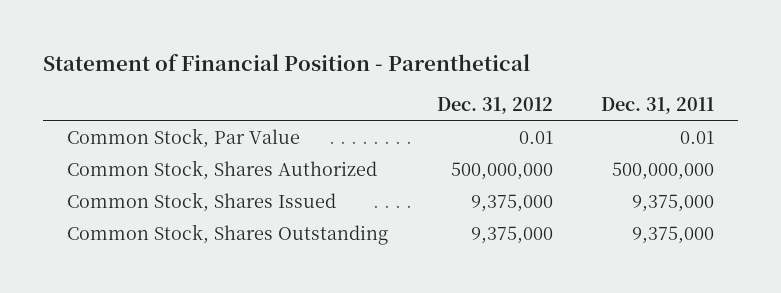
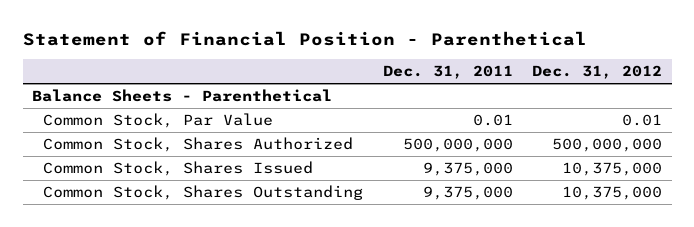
none -> [32,89,333,103] Balance Sheets - Parenthetical
[470,194,553,213] 9,375,000 -> [562,162,663,177] 10,375,000
[470,226,553,245] 9,375,000 -> [562,186,663,201] 10,375,000

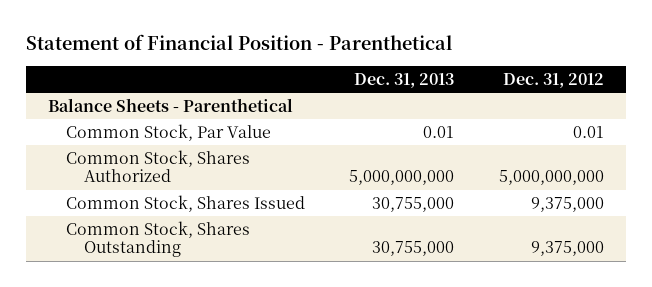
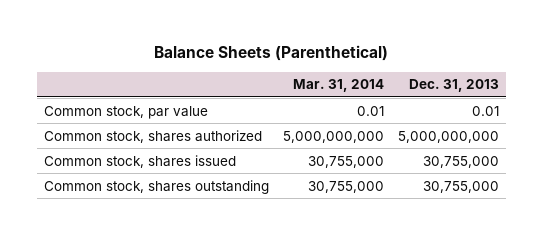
[25,34,452,51] Statement of Financial Position - Parenthetical -> [154,44,389,61] Balance Sheets (Parenthetical)
[502,73,604,89] Dec. 31, 2012 -> none
none -> [292,79,384,93] Mar. 31, 2014
[47,97,293,112] Balance Sheets - Parenthetical -> none
[66,123,272,141] Common Stock, Par Value -> [43,105,208,119] Common stock, par value
[66,149,251,183] Common Stock, Shares Authorized -> [43,129,262,143] Common stock, shares authorized
[66,194,306,212] Common Stock, Shares Issued -> [43,154,236,168] Common stock, shares issued
[66,220,251,258] Common Stock, Shares Outstanding -> [43,179,269,194] Common stock, shares outstanding

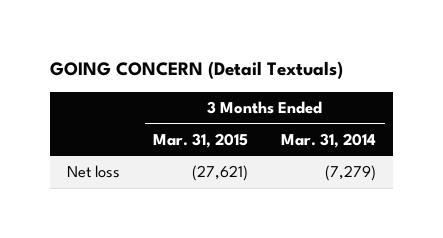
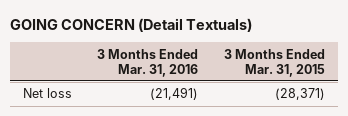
[281,132,377,148] Mar. 31, 2014 -> none
none -> [97,48,199,77] 3 Months Ended Mar. 31, 2016
[191,165,248,182] (27,621) -> [275,88,326,101] (28,371)

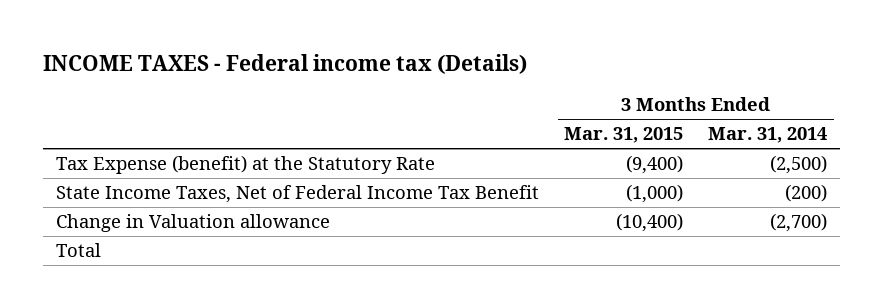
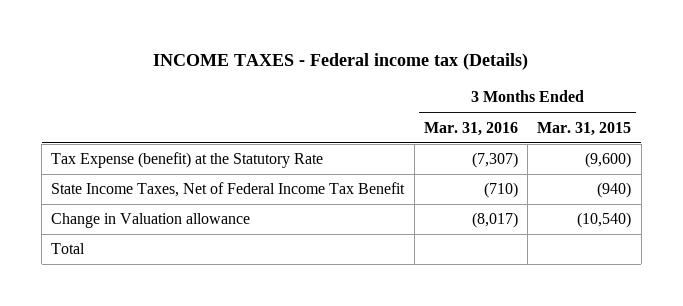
[708,127,828,144] Mar. 31, 2014 -> none
none -> [423,121,518,136] Mar. 31, 2016
[626,155,684,175] (9,400) -> [585,152,632,169] (9,600)
[626,184,684,204] (1,000) -> [597,182,632,199] (940)
[616,213,684,233] (10,400) -> [577,212,632,229] (10,540)

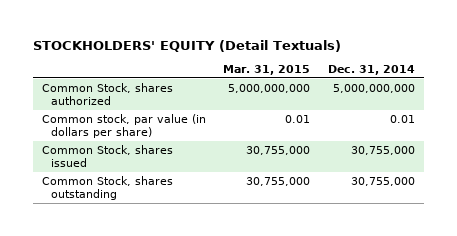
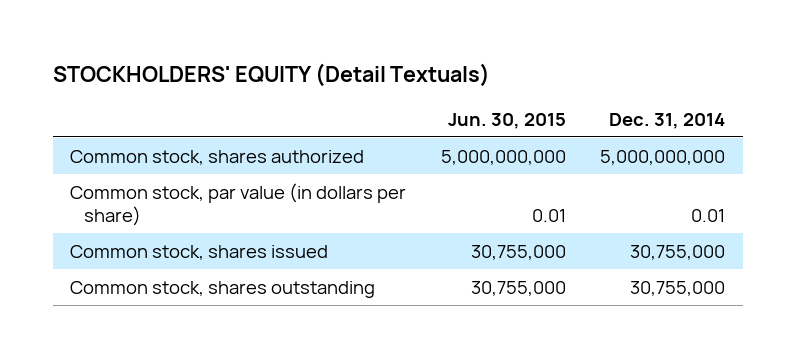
[223,65,311,76] Mar. 31, 2015 -> none
none -> [447,112,566,129] Jun. 30, 2015
[41,82,173,106] Common Stock, shares authorized -> [70,150,365,166] Common stock, shares authorized
[41,144,173,168] Common Stock, shares issued -> [70,245,329,261] Common stock, shares issued
[41,175,173,201] Common Stock, shares outstanding -> [70,281,376,299] Common stock, shares outstanding

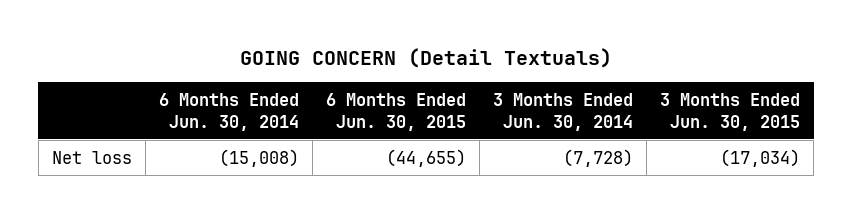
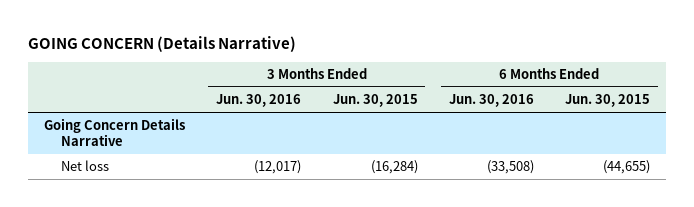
[240,48,613,69] GOING CONCERN (Detail Textuals) -> [28,35,297,52] GOING CONCERN (Details Narrative)
[158,92,299,131] 6 Months Ended Jun. 30, 2014 -> none
[493,92,634,131] 3 Months Ended Jun. 30, 2014 -> none
none -> [216,94,302,108] Jun. 30, 2016
none -> [448,94,534,108] Jun. 30, 2016
none -> [44,118,186,146] Going Concern Details Narrative
[720,148,801,167] (17,034) -> [370,160,418,175] (16,284)

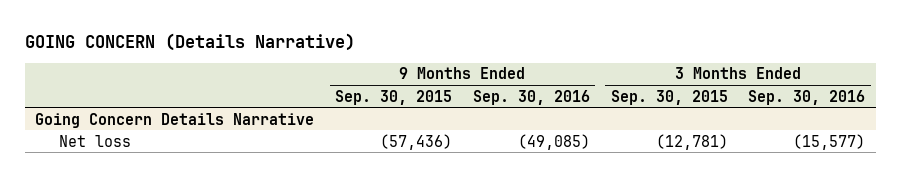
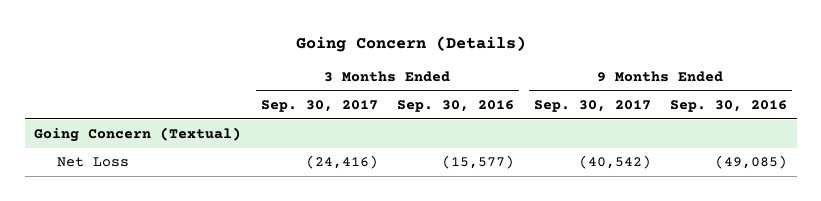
[24,33,355,52] GOING CONCERN (Details Narrative) -> [295,35,526,52] Going Concern (Details)
[335,89,453,105] Sep. 30, 2015 -> none
[610,89,728,105] Sep. 30, 2015 -> none
none -> [260,100,378,113] Sep. 30, 2017
none -> [533,100,651,113] Sep. 30, 2017
[35,112,315,128] Going Concern Details Narrative -> none
none -> [34,127,242,143] Going Concern (Textual)
[58,134,131,147] Net loss -> [57,157,130,168] Net Loss

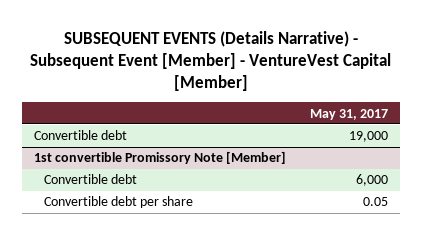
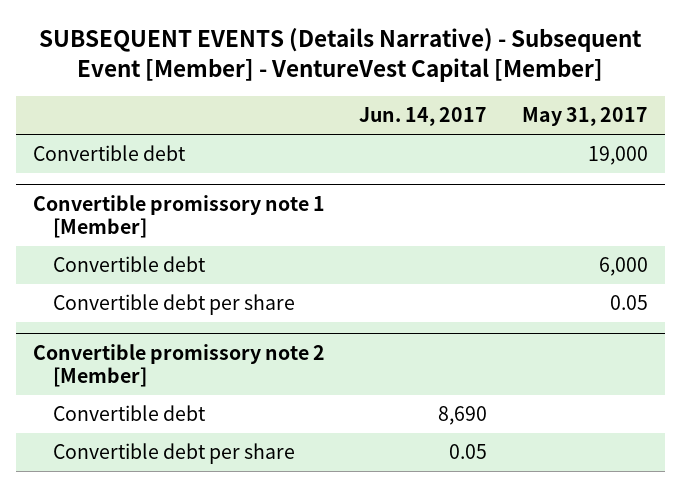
none -> [359,107,488,127] Jun. 14, 2017
[33,151,286,165] 1st convertible Promissory Note [Member] -> [33,194,326,239] Convertible promissory note 1 [Member]
none -> [33,343,326,388] Convertible promissory note 2 [Member]
none -> [53,404,207,421] Convertible debt
none -> [53,442,296,464] Convertible debt per share

